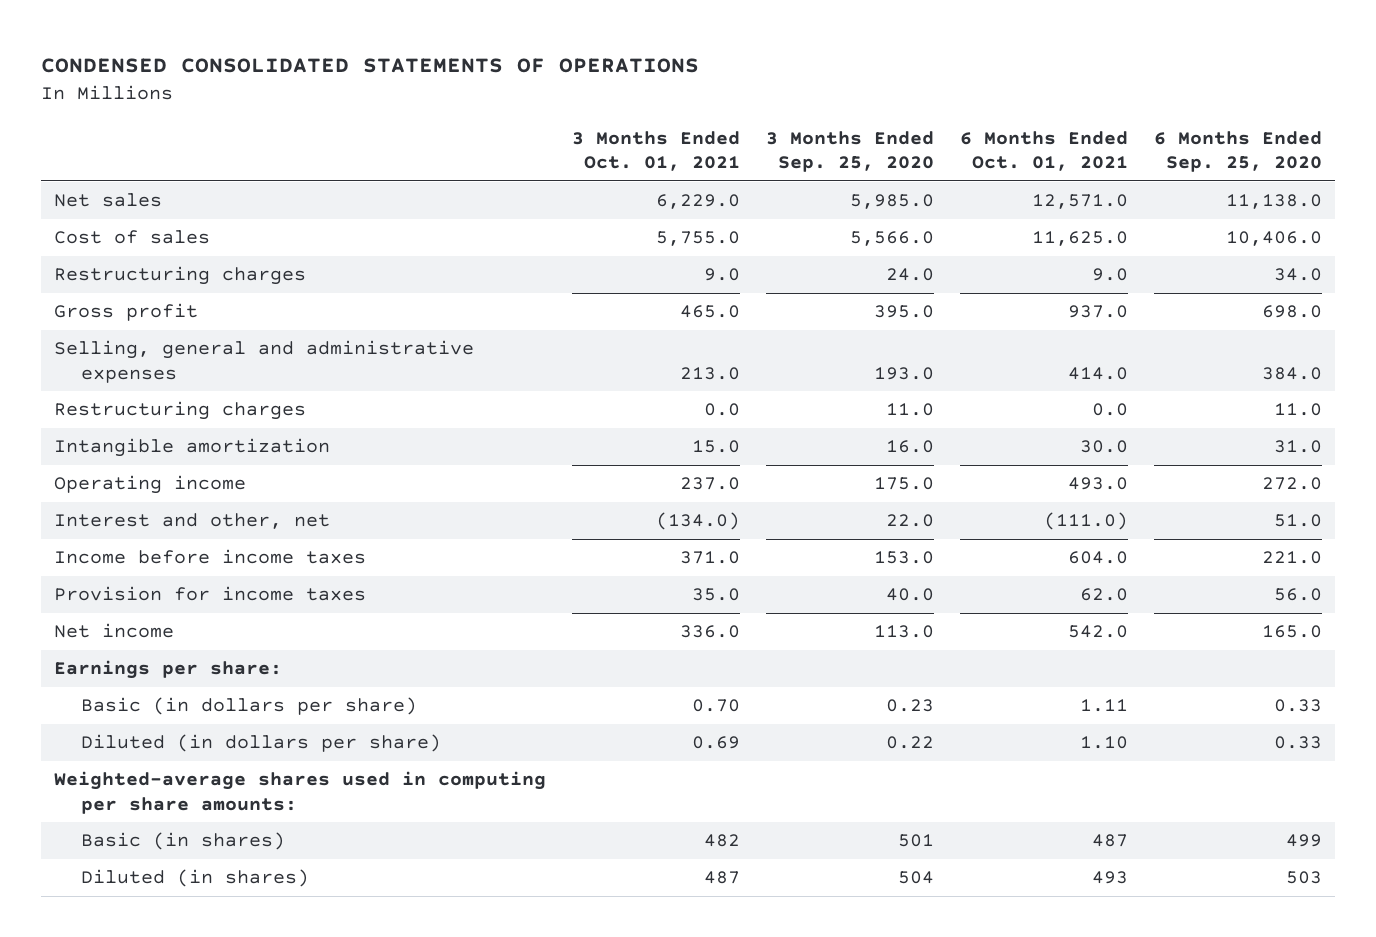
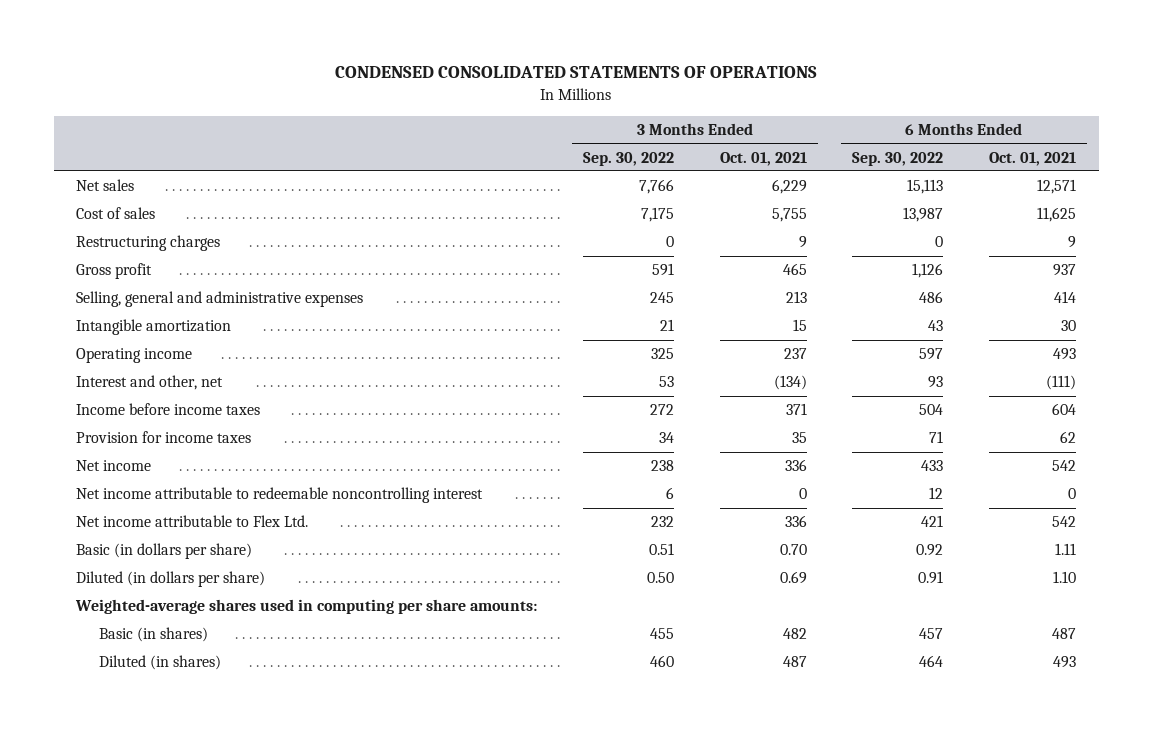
[766,130,935,173] 3 Months Ended Sep. 25, 2020 -> none
[1154,130,1323,173] 6 Months Ended Sep. 25, 2020 -> none
none -> [583,151,675,166] Sep. 30, 2022
none -> [852,151,944,166] Sep. 30, 2022
[53,401,306,421] Restructuring charges -> none
[53,660,282,680] Earnings per share: -> none
[655,194,740,210] 6,229.0 -> [771,179,807,195] 6,229
[1032,194,1129,210] 12,571.0 -> [1036,179,1076,195] 12,571
[655,231,740,247] 5,755.0 -> [771,208,807,223] 5,755
[1032,231,1129,247] 11,625.0 -> [1036,207,1076,223] 11,625
[703,268,740,282] 9.0 -> [798,236,807,249] 9
[1092,268,1129,282] 9.0 -> [1067,236,1076,249] 9
[679,305,740,319] 465.0 -> [782,263,807,276] 465
[1068,305,1129,319] 937.0 -> [1052,264,1076,277] 937
[679,366,740,380] 213.0 -> [785,291,807,304] 213
[1068,366,1129,380] 414.0 -> [1053,291,1076,304] 414
[691,440,740,454] 15.0 -> [792,319,807,332] 15
[1080,440,1129,454] 30.0 -> [1060,320,1076,332] 30
[679,477,740,491] 237.0 -> [783,348,807,360] 237
[1068,477,1129,491] 493.0 -> [1052,348,1076,361] 493
[655,512,740,531] (134.0) -> [773,375,807,391] (134)
[1044,512,1129,531] (111.0) -> [1045,375,1076,391] (111)
[679,551,740,565] 371.0 -> [785,403,807,416] 371
[1068,551,1129,565] 604.0 -> [1051,403,1076,416] 604
[691,588,740,602] 35.0 -> [791,432,807,444] 35
[1080,588,1129,602] 62.0 -> [1059,431,1076,444] 62
[679,625,740,639] 336.0 -> [784,459,807,472] 336
[1068,625,1129,639] 542.0 -> [1051,460,1076,472] 542
none -> [76,487,484,504] Net income attributable to redeemable noncontrolling interest
none -> [76,515,309,528] Net income attributable to Flex Ltd.

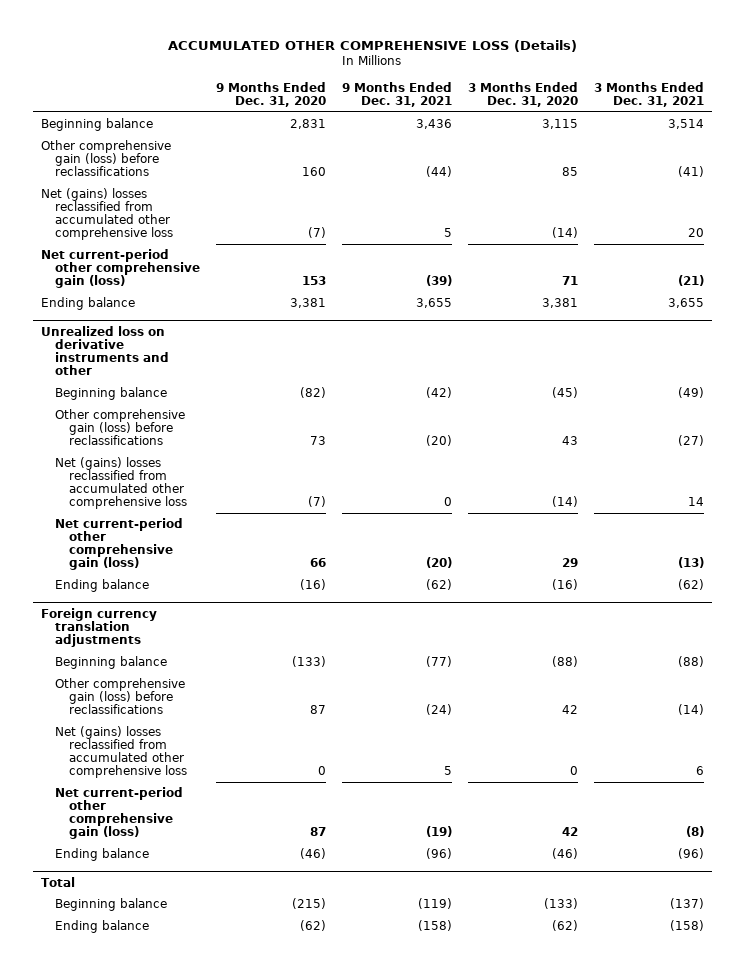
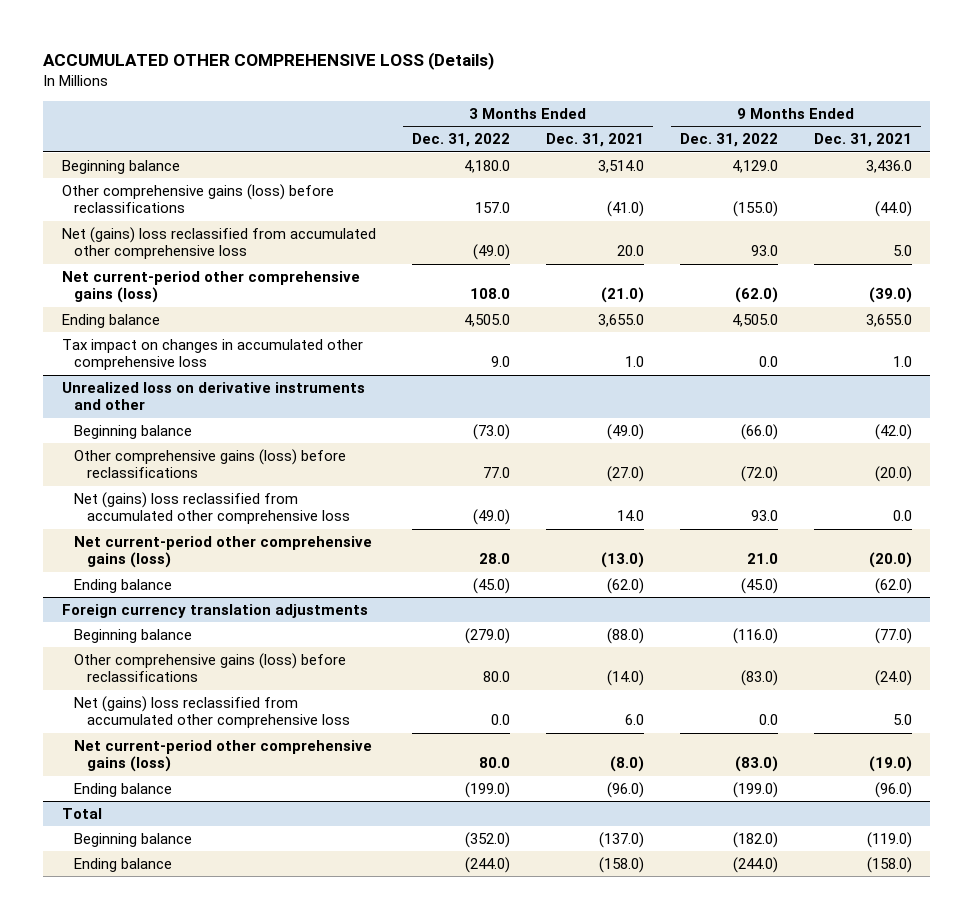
[215,81,326,107] 9 Months Ended Dec. 31, 2020 -> none
[467,81,578,107] 3 Months Ended Dec. 31, 2020 -> none
none -> [411,133,510,148] Dec. 31, 2022
none -> [680,133,779,148] Dec. 31, 2022
[415,119,452,130] 3,436 -> [866,159,913,173] 3,436.0
[667,119,704,130] 3,514 -> [597,159,644,173] 3,514.0
[40,140,171,177] Other comprehensive gain (loss) before reclassifications -> [61,183,334,214] Other comprehensive gains (loss) before reclassifications
[425,166,452,178] (44) -> [875,201,913,218] (44.0)
[677,166,704,178] (41) -> [606,201,644,218] (41.0)
[40,188,174,241] Net (gains) losses reclassified from accumulated other comprehensive loss -> [61,226,376,260] Net (gains) loss reclassified from accumulated other comprehensive loss
[443,228,452,238] 5 -> [893,245,913,257] 5.0
[687,228,704,238] 20 -> [616,245,644,257] 20.0
[40,249,201,289] Net current-period other comprehensive gain (loss) -> [61,270,360,304] Net current-period other comprehensive gains (loss)
[425,275,452,287] (39) -> [869,287,913,304] (39.0)
[677,275,704,287] (21) -> [600,287,644,304] (21.0)
[415,298,452,309] 3,655 -> [866,313,913,327] 3,655.0
[667,298,704,309] 3,655 -> [597,313,644,327] 3,655.0
none -> [61,338,363,371] Tax impact on changes in accumulated other comprehensive loss
[425,387,452,399] (42) -> [875,423,913,440] (42.0)
[677,387,704,399] (49) -> [606,423,644,440] (49.0)
[55,409,186,446] Other comprehensive gain (loss) before reclassifications -> [74,448,347,479] Other comprehensive gains (loss) before reclassifications
[425,435,452,447] (20) -> [875,466,913,483] (20.0)
[677,435,704,447] (27) -> [606,466,644,483] (27.0)
[55,457,188,510] Net (gains) losses reclassified from accumulated other comprehensive loss -> [74,491,351,525] Net (gains) loss reclassified from accumulated other comprehensive loss
[443,497,452,507] 0 -> [893,510,913,522] 0.0
[687,497,704,507] 14 -> [616,510,644,522] 14.0
[55,518,184,571] Net current-period other comprehensive gain (loss) -> [74,535,373,569] Net current-period other comprehensive gains (loss)
[425,557,452,569] (20) -> [869,552,913,569] (20.0)
[677,557,704,569] (13) -> [600,552,644,569] (13.0)
[425,579,452,591] (62) -> [875,577,913,594] (62.0)
[677,579,704,591] (62) -> [606,577,644,594] (62.0)
[425,656,452,668] (77) -> [875,627,913,644] (77.0)
[677,656,704,668] (88) -> [606,627,644,644] (88.0)
[55,678,186,715] Other comprehensive gain (loss) before reclassifications -> [74,652,347,683] Other comprehensive gains (loss) before reclassifications
[425,704,452,716] (24) -> [875,670,913,687] (24.0)
[677,704,704,716] (14) -> [606,670,644,687] (14.0)
[55,726,188,779] Net (gains) losses reclassified from accumulated other comprehensive loss -> [74,695,351,729] Net (gains) loss reclassified from accumulated other comprehensive loss
[443,766,452,776] 5 -> [893,714,913,726] 5.0
[695,766,704,776] 6 -> [624,714,644,726] 6.0
[55,787,184,840] Net current-period other comprehensive gain (loss) -> [74,739,373,773] Net current-period other comprehensive gains (loss)
[425,826,452,838] (19) -> [869,756,913,773] (19.0)
[685,826,704,838] (8) -> [609,756,644,773] (8.0)
[425,848,452,860] (96) -> [875,781,913,798] (96.0)
[677,848,704,860] (96) -> [606,781,644,798] (96.0)
[417,898,452,910] (119) -> [867,831,913,848] (119.0)
[669,898,704,910] (137) -> [598,831,644,848] (137.0)
[417,920,452,932] (158) -> [867,856,913,873] (158.0)
[669,920,704,932] (158) -> [598,856,644,873] (158.0)

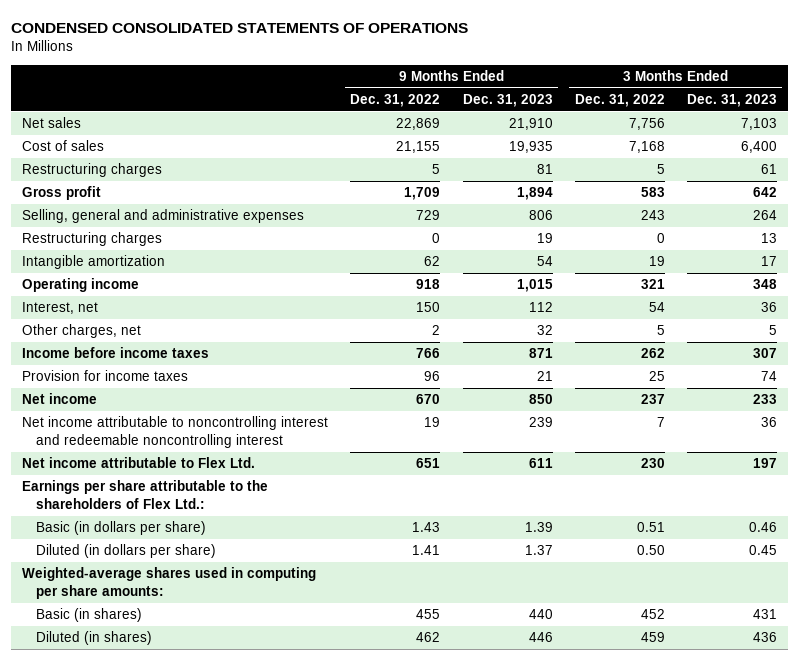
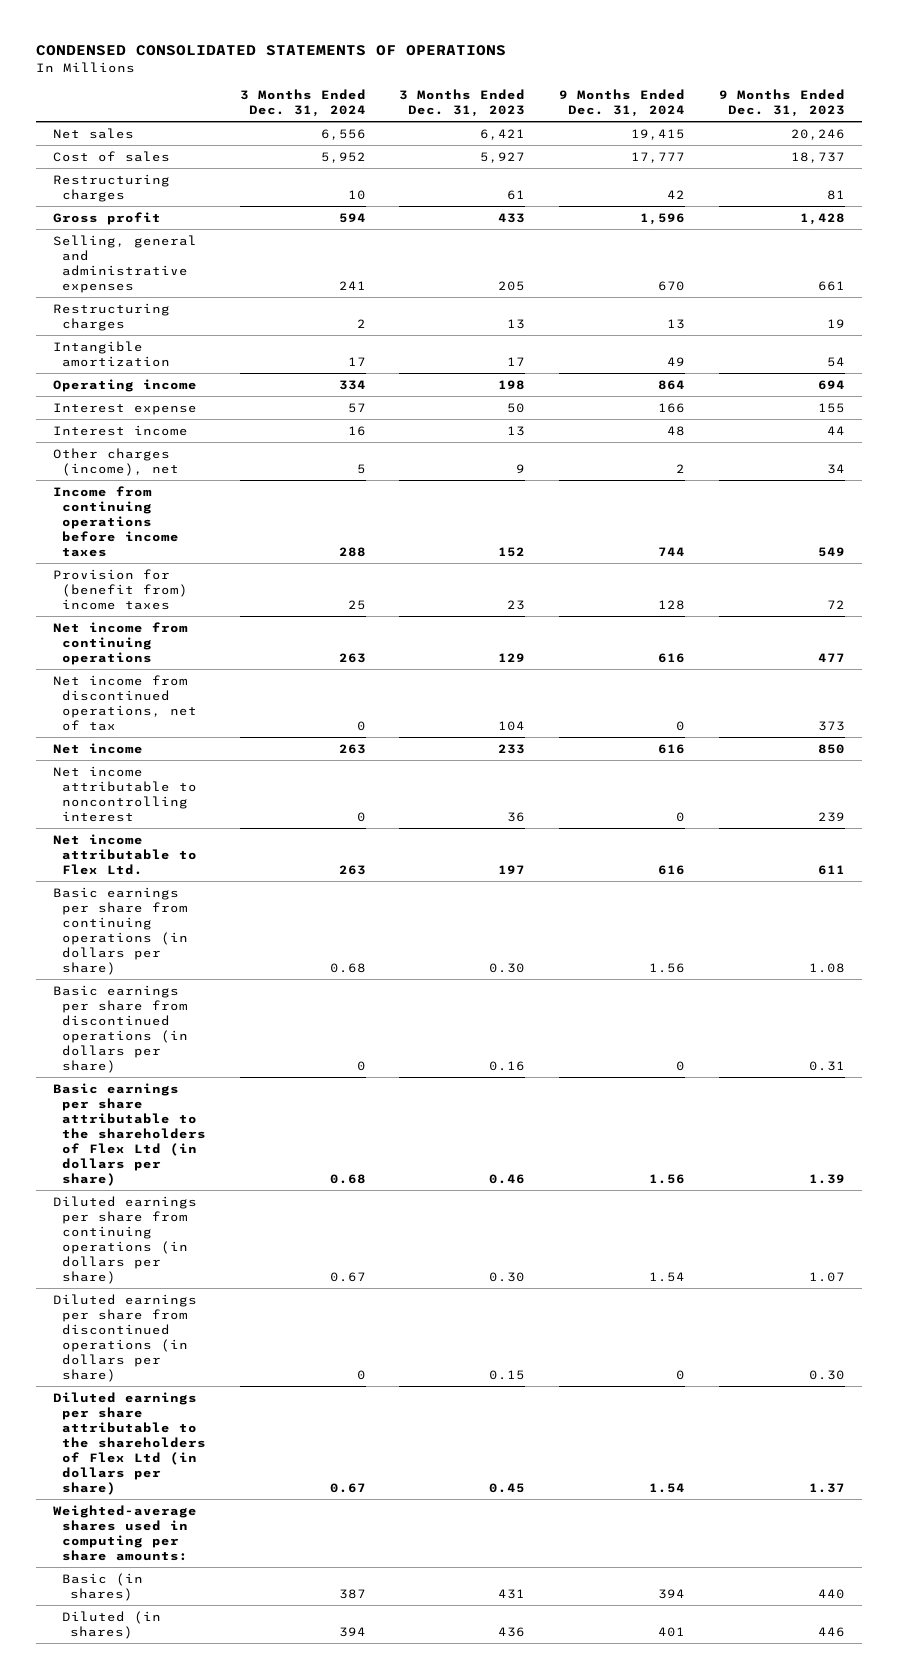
[350,93,441,107] Dec. 31, 2022 -> none
[574,93,665,107] Dec. 31, 2022 -> none
none -> [239,89,366,118] 3 Months Ended Dec. 31, 2024
none -> [559,89,686,118] 9 Months Ended Dec. 31, 2024
[508,118,553,131] 21,910 -> [790,128,845,140] 20,246
[740,118,777,131] 7,103 -> [480,128,526,140] 6,421
[508,141,553,154] 19,935 -> [790,151,845,163] 18,737
[740,141,777,154] 6,400 -> [480,151,526,163] 5,927
[516,187,553,201] 1,894 -> [799,212,845,225] 1,428
[752,187,777,198] 642 -> [498,212,526,223] 433
[528,210,553,221] 806 -> [817,280,845,291] 661
[752,210,777,221] 264 -> [498,280,526,291] 205
[22,302,99,315] Interest, net -> none
[516,279,553,293] 1,015 -> [817,379,845,390] 694
[752,279,777,290] 348 -> [498,379,526,390] 198
none -> [53,402,198,415] Interest expense
none -> [53,424,189,436] Interest income
[22,324,142,339] Other charges, net -> [53,447,179,476] Other charges (income), net
[536,325,553,336] 32 -> [826,463,845,474] 34
[768,325,777,336] 5 -> [516,463,526,473] 9
[22,347,210,359] Income before income taxes -> [53,485,179,557] Income from continuing operations before income taxes
[528,348,553,359] 871 -> [817,546,845,557] 549
[752,348,777,359] 307 -> [498,546,526,557] 152
[22,370,189,382] Provision for income taxes -> [53,568,188,610] Provision for (benefit from) income taxes
[536,371,553,382] 21 -> [826,599,845,609] 72
[760,371,777,382] 74 -> [507,599,526,610] 23
none -> [53,621,189,665] Net income from continuing operations
none -> [53,674,197,731] Net income from discontinued operations, net of tax
[22,416,329,448] Net income attributable to noncontrolling interest and redeemable noncontrolling interest -> [53,765,197,822] Net income attributable to noncontrolling interest
[22,480,269,509] Earnings per share attributable to the shareholders of Flex Ltd.: -> none
none -> [53,886,188,976] Basic earnings per share from continuing operations (in dollars per share)
none -> [53,984,188,1074] Basic earnings per share from discontinued operations (in dollars per share)
[36,521,207,536] Basic (in dollars per share) -> [53,1082,206,1187] Basic earnings per share attributable to the shareholders of Flex Ltd (in dollars per share)
none -> [53,1195,198,1285] Diluted earnings per share from continuing operations (in dollars per share)
none -> [53,1293,198,1383] Diluted earnings per share from discontinued operations (in dollars per share)
[36,544,217,559] Diluted (in dollars per share) -> [53,1391,206,1496] Diluted earnings per share attributable to the shareholders of Flex Ltd (in dollars per share)

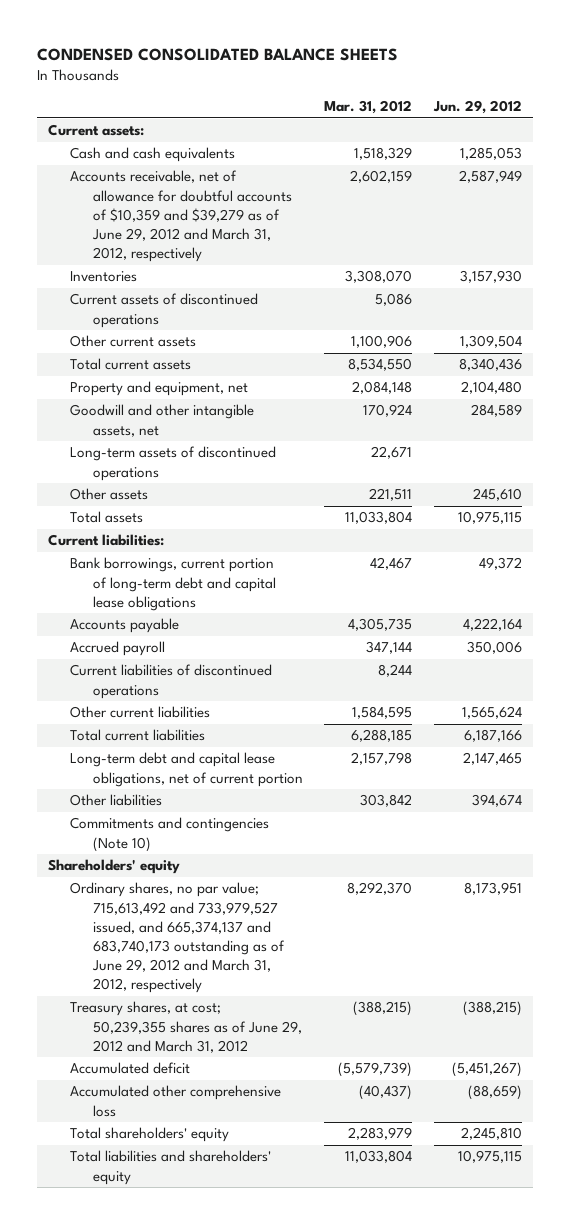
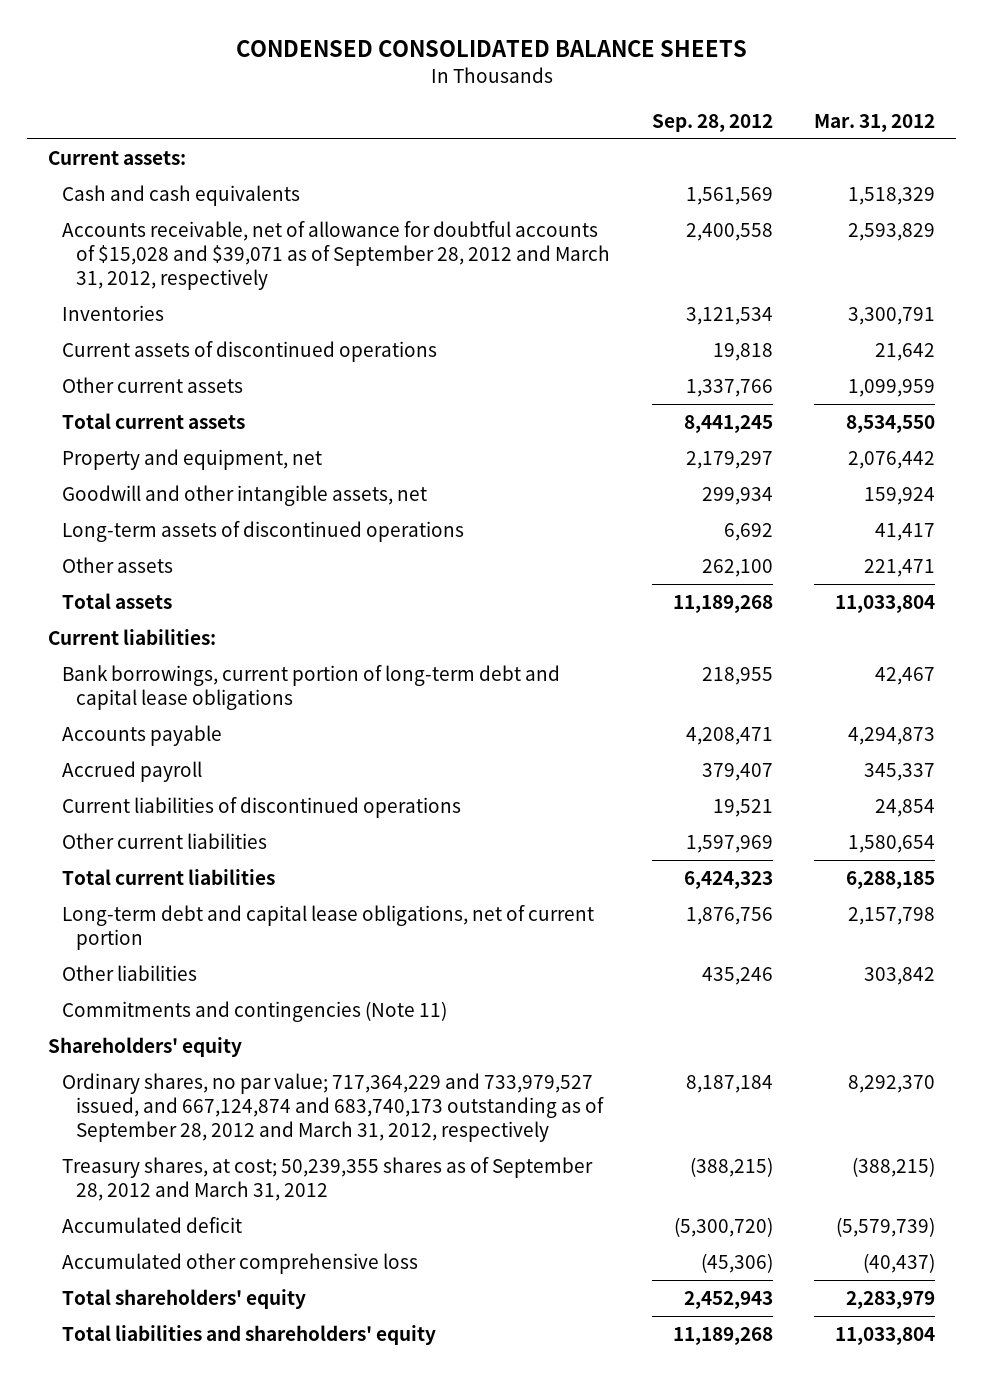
[432,100,522,115] Jun. 29, 2012 -> none
none -> [651,113,773,132] Sep. 28, 2012
[70,170,292,262] Accounts receivable, net of allowance for doubtful accounts of $10,359 and $39,279 as of June 29, 2012 and March 31, 2012, respectively -> [62,221,611,291] Accounts receivable, net of allowance for doubtful accounts of $15,028 and $39,071 as of September 28, 2012 and March 31, 2012, respectively
[350,170,413,184] 2,602,159 -> [848,223,936,242] 2,593,829
[345,270,413,284] 3,308,070 -> [848,307,936,326] 3,300,791
[375,293,413,307] 5,086 -> [875,343,936,362] 21,642
[351,335,413,349] 1,100,906 -> [848,379,936,398] 1,099,959
[352,381,413,395] 2,084,148 -> [848,451,936,470] 2,076,442
[363,404,413,418] 170,924 -> [864,487,936,506] 159,924
[371,446,413,460] 22,671 -> [875,523,936,542] 41,417
[369,488,413,502] 221,511 -> [864,559,936,578] 221,471
[348,618,413,632] 4,305,735 -> [848,727,936,746] 4,294,873
[366,641,413,655] 347,144 -> [864,763,936,782] 345,337
[378,664,413,678] 8,244 -> [875,799,936,818] 24,854
[352,706,413,720] 1,584,595 -> [848,835,936,854] 1,580,654
[70,817,270,852] Commitments and contingencies (Note 10) -> [62,1001,448,1023] Commitments and contingencies (Note 11)
[70,882,285,993] Ordinary shares, no par value; 715,613,492 and 733,979,527 issued, and 665,374,137 and 683,740,173 outstanding as of June 29, 2012 and March 31, 2012, respectively -> [62,1073,605,1143] Ordinary shares, no par value; 717,364,229 and 733,979,527 issued, and 667,124,874 and 683,740,173 outstanding as of September 28, 2012 and March 31, 2012, respectively
[70,1001,302,1053] Treasury shares, at cost; 50,239,355 shares as of June 29, 2012 and March 31, 2012 -> [62,1157,594,1202] Treasury shares, at cost; 50,239,355 shares as of September 28, 2012 and March 31, 2012

